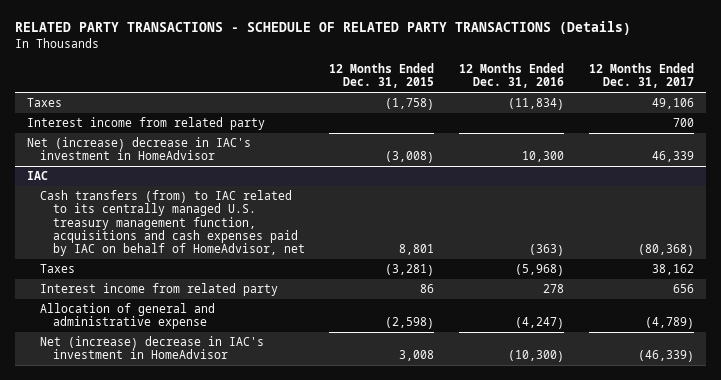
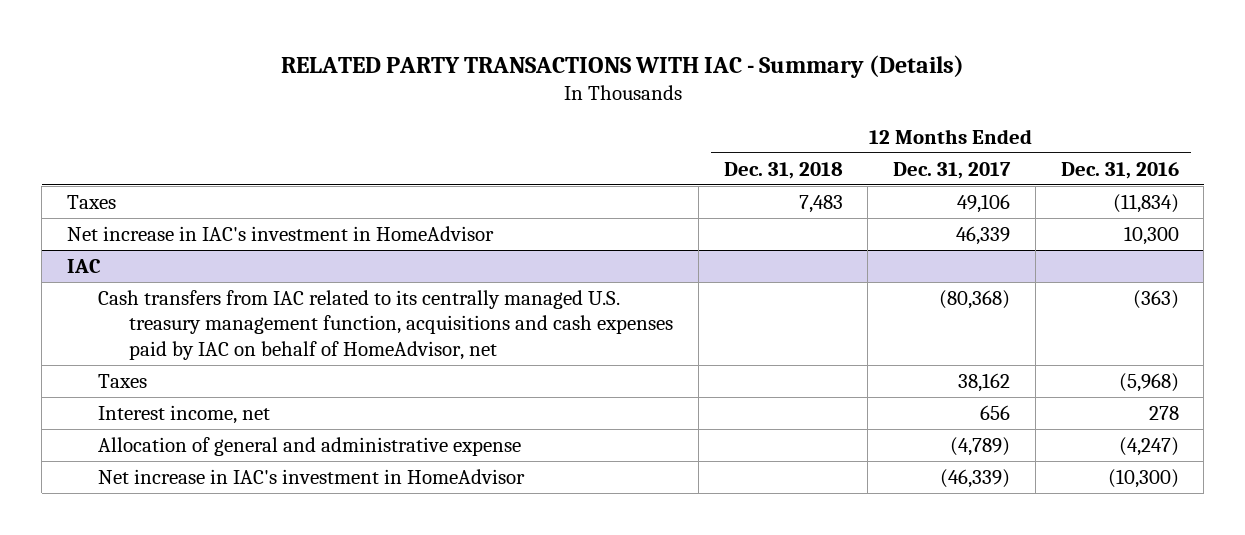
[14,21,631,36] RELATED PARTY TRANSACTIONS - SCHEDULE OF RELATED PARTY TRANSACTIONS (Details) -> [280,55,964,79] RELATED PARTY TRANSACTIONS WITH IAC - Summary (Details)
[329,63,435,89] 12 Months Ended Dec. 31, 2015 -> none
none -> [723,161,843,179] Dec. 31, 2018
[26,117,265,131] Interest income from related party -> none
[26,137,251,161] Net (increase) decrease in IAC's investment in HomeAdvisor -> [66,225,494,241] Net increase in IAC's investment in HomeAdvisor
[39,190,305,257] Cash transfers (from) to IAC related to its centrally managed U.S. treasury management function, acquisitions and cash expenses paid by IAC on behalf of HomeAdvisor, net -> [97,289,674,360] Cash transfers from IAC related to its centrally managed U.S. treasury management function, acquisitions and cash expenses paid by IAC on behalf of HomeAdvisor, net
[39,283,278,297] Interest income from related party -> [97,404,270,424] Interest income, net
[39,336,264,360] Net (increase) decrease in IAC's investment in HomeAdvisor -> [97,468,525,484] Net increase in IAC's investment in HomeAdvisor

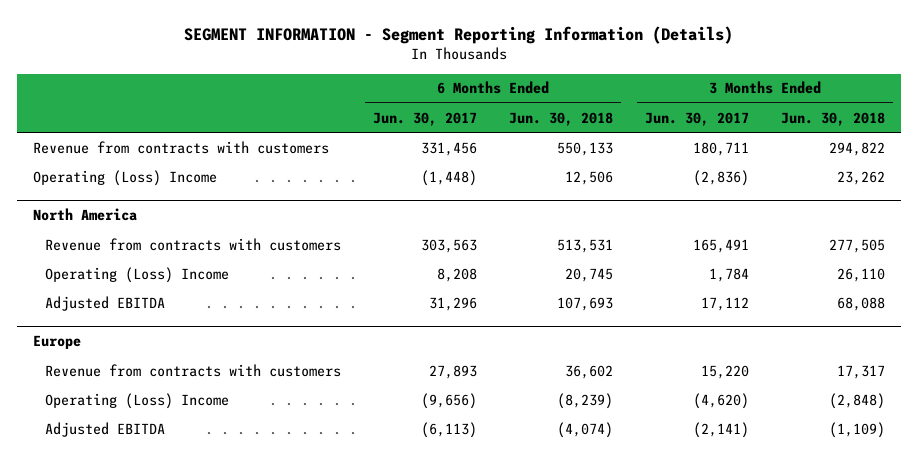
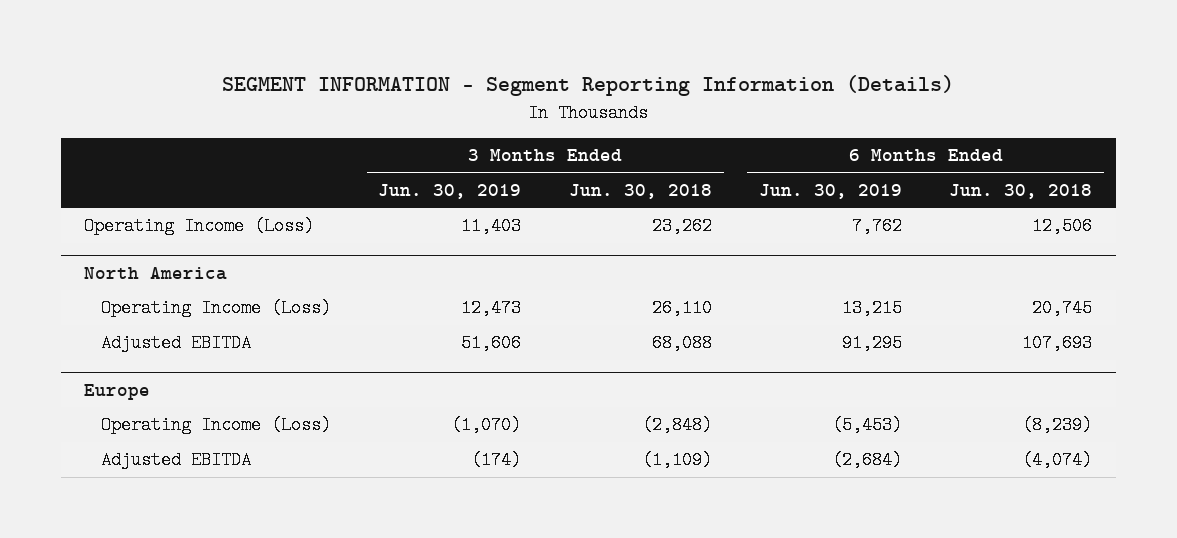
[372,111,477,126] Jun. 30, 2017 -> none
[645,111,750,126] Jun. 30, 2017 -> none
none -> [378,183,522,199] Jun. 30, 2019
none -> [758,183,902,199] Jun. 30, 2019
[33,140,330,154] Revenue from contracts with customers -> none
[33,169,218,186] Operating (Loss) Income -> [84,217,315,236] Operating Income (Loss)
[44,237,341,251] Revenue from contracts with customers -> none
[44,266,229,283] Operating (Loss) Income -> [101,299,332,318] Operating Income (Loss)
[44,363,341,377] Revenue from contracts with customers -> none
[44,392,229,409] Operating (Loss) Income -> [101,416,332,435] Operating Income (Loss)

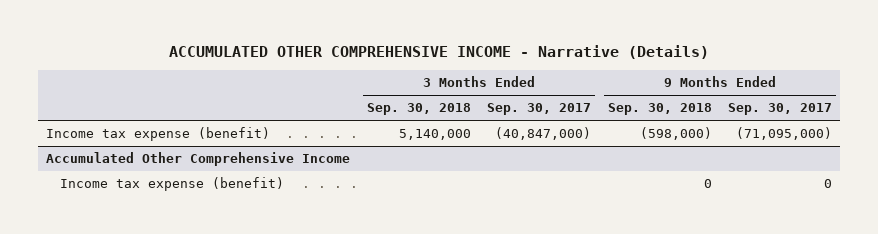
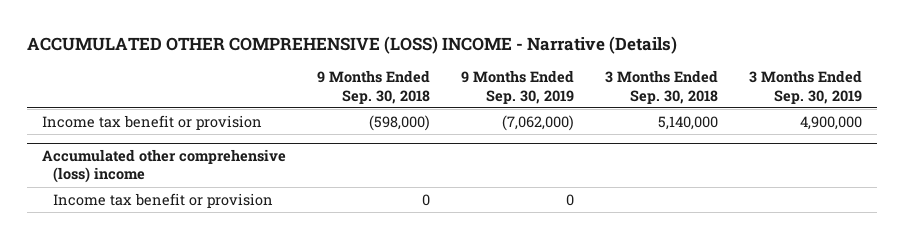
[169,45,710,60] ACCUMULATED OTHER COMPREHENSIVE INCOME - Narrative (Details) -> [26,35,677,54] ACCUMULATED OTHER COMPREHENSIVE (LOSS) INCOME - Narrative (Details)
[487,103,592,116] Sep. 30, 2017 -> none
[728,103,833,116] Sep. 30, 2017 -> none
none -> [460,70,574,104] 9 Months Ended Sep. 30, 2019
none -> [748,70,862,104] 3 Months Ended Sep. 30, 2019
[46,127,271,142] Income tax expense (benefit) -> [42,114,263,130] Income tax benefit or provision
[46,152,351,167] Accumulated Other Comprehensive Income -> [42,149,287,184] Accumulated other comprehensive (loss) income
[60,177,285,192] Income tax expense (benefit) -> [52,192,273,208] Income tax benefit or provision

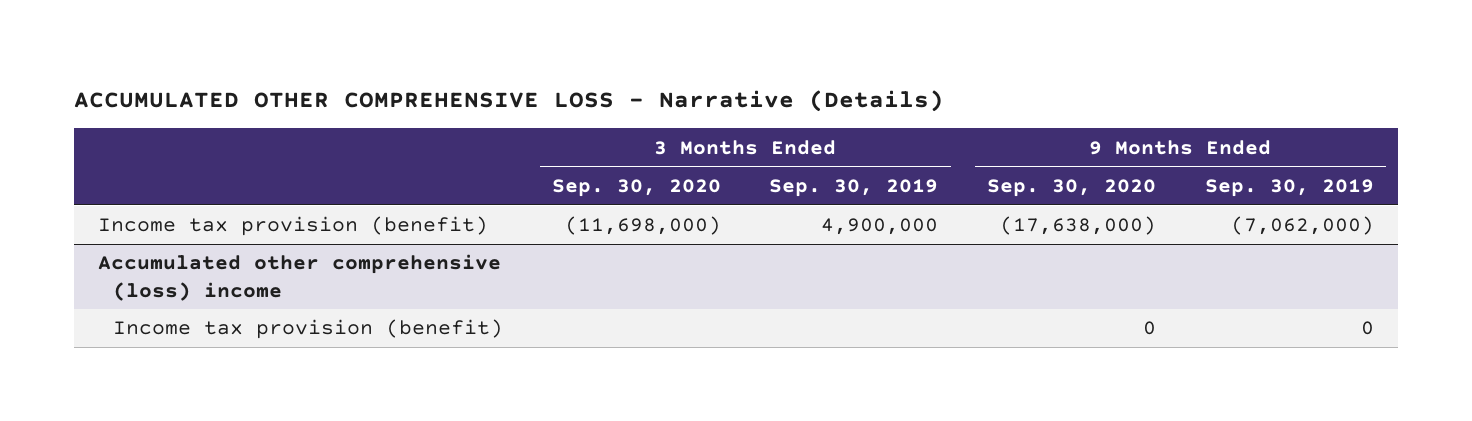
[26,35,677,54] ACCUMULATED OTHER COMPREHENSIVE (LOSS) INCOME - Narrative (Details) -> [73,89,944,112] ACCUMULATED OTHER COMPREHENSIVE LOSS - Narrative (Details)
[317,70,431,104] 9 Months Ended Sep. 30, 2018 -> none
[604,70,718,104] 3 Months Ended Sep. 30, 2018 -> none
none -> [551,178,721,197] Sep. 30, 2020
none -> [987,178,1157,197] Sep. 30, 2020
[42,114,263,130] Income tax benefit or provision -> [98,216,489,237] Income tax provision (benefit)
[52,192,273,208] Income tax benefit or provision -> [113,319,504,340] Income tax provision (benefit)

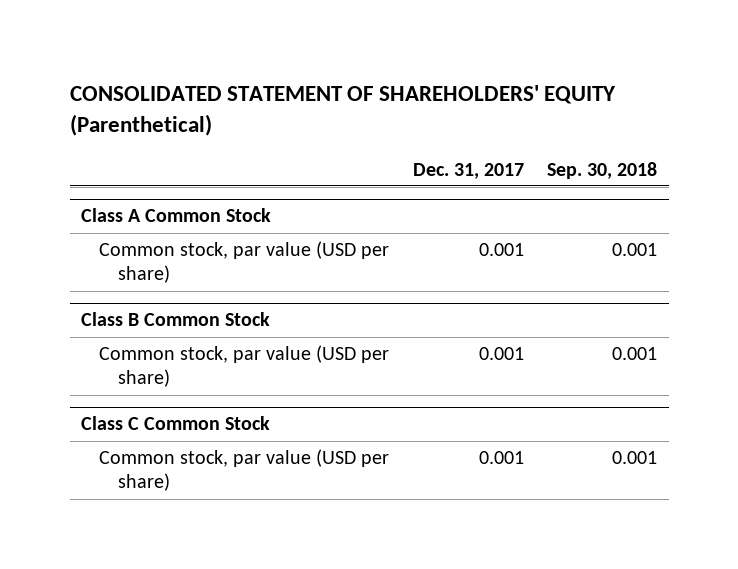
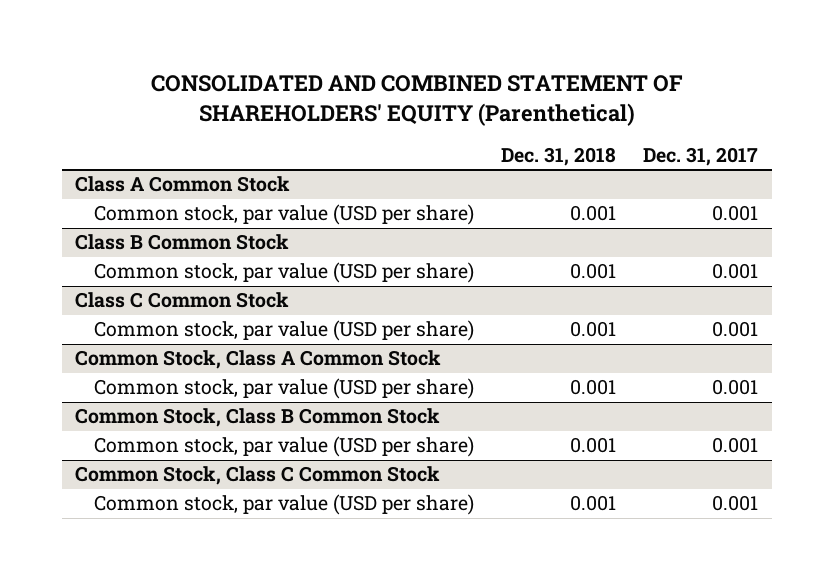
[69,84,616,137] CONSOLIDATED STATEMENT OF SHAREHOLDERS' EQUITY (Parenthetical) -> [150,75,683,127] CONSOLIDATED AND COMBINED STATEMENT OF SHAREHOLDERS' EQUITY (Parenthetical)
[547,161,658,179] Sep. 30, 2018 -> none
none -> [500,146,616,166] Dec. 31, 2018
none -> [75,350,442,370] Common Stock, Class A Common Stock
none -> [93,378,474,400] Common stock, par value (USD per share)
none -> [75,408,441,428] Common Stock, Class B Common Stock
none -> [93,436,474,458] Common stock, par value (USD per share)
none -> [75,466,441,486] Common Stock, Class C Common Stock
none -> [93,494,474,516] Common stock, par value (USD per share)

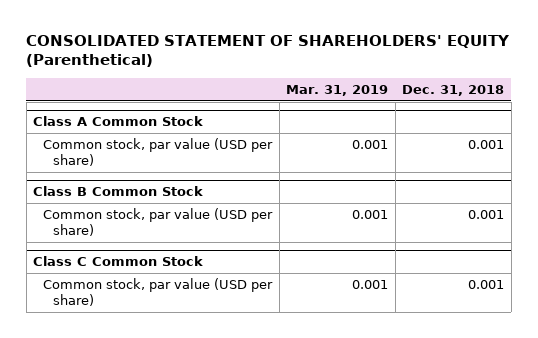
[150,75,683,127] CONSOLIDATED AND COMBINED STATEMENT OF SHAREHOLDERS' EQUITY (Parenthetical) -> [26,34,511,68] CONSOLIDATED STATEMENT OF SHAREHOLDERS' EQUITY (Parenthetical)
[643,146,759,166] Dec. 31, 2017 -> none
none -> [286,85,389,97] Mar. 31, 2019
[75,350,442,370] Common Stock, Class A Common Stock -> none
[93,378,474,400] Common stock, par value (USD per share) -> none
[75,408,441,428] Common Stock, Class B Common Stock -> none
[93,436,474,458] Common stock, par value (USD per share) -> none
[75,466,441,486] Common Stock, Class C Common Stock -> none
[93,494,474,516] Common stock, par value (USD per share) -> none

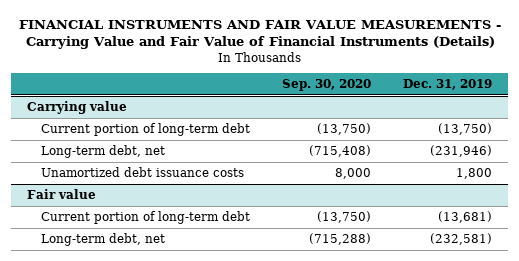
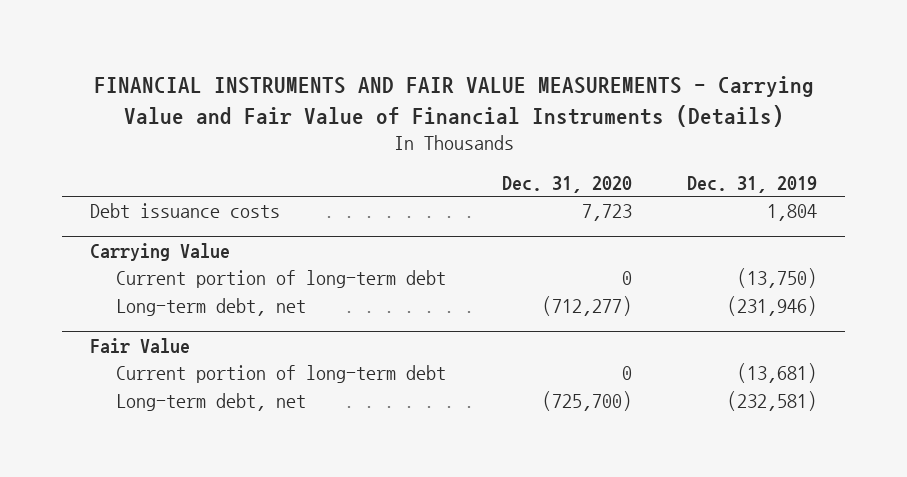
[281,78,371,91] Sep. 30, 2020 -> none
none -> [501,175,632,193] Dec. 31, 2020
none -> [89,203,280,219] Debt issuance costs
[27,100,128,114] Carrying value -> [89,242,230,261] Carrying Value
[40,166,244,177] Unamortized debt issuance costs -> none
[27,188,97,199] Fair value -> [89,337,190,353] Fair Value

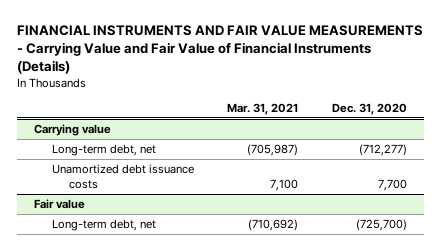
[687,175,818,193] Dec. 31, 2019 -> none
none -> [227,103,299,116] Mar. 31, 2021
[89,203,280,219] Debt issuance costs -> none
[116,270,447,289] Current portion of long-term debt -> none
[89,242,230,261] Carrying Value -> [34,124,112,137] Carrying value
[116,365,447,384] Current portion of long-term debt -> none
none -> [51,164,194,189] Unamortized debt issuance costs
[89,337,190,353] Fair Value -> [34,199,86,210] Fair value

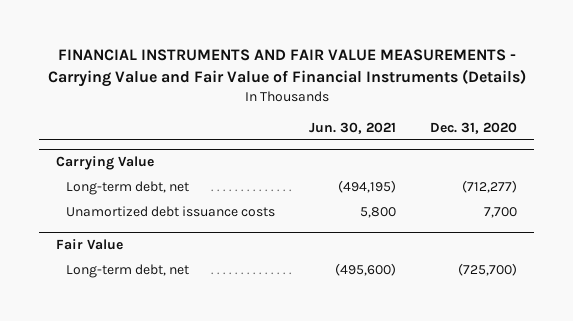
[227,103,299,116] Mar. 31, 2021 -> none
none -> [309,121,397,134] Jun. 30, 2021
[34,124,112,137] Carrying value -> [55,156,154,171] Carrying Value
[34,199,86,210] Fair value -> [55,239,123,251] Fair Value

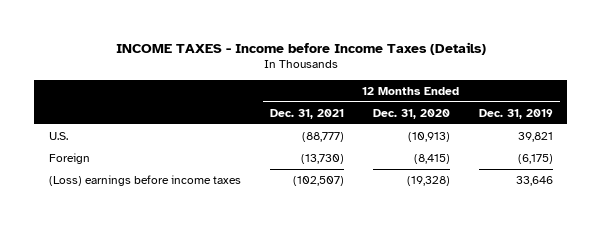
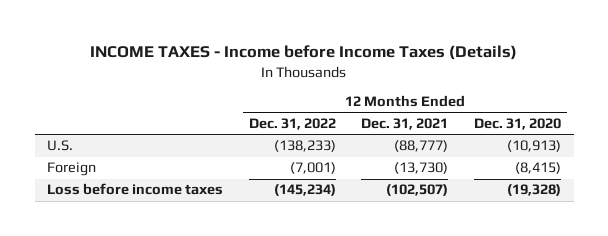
[478,108,553,119] Dec. 31, 2019 -> none
none -> [248,118,336,131] Dec. 31, 2022
[48,174,241,186] (Loss) earnings before income taxes -> [47,183,224,196] Loss before income taxes

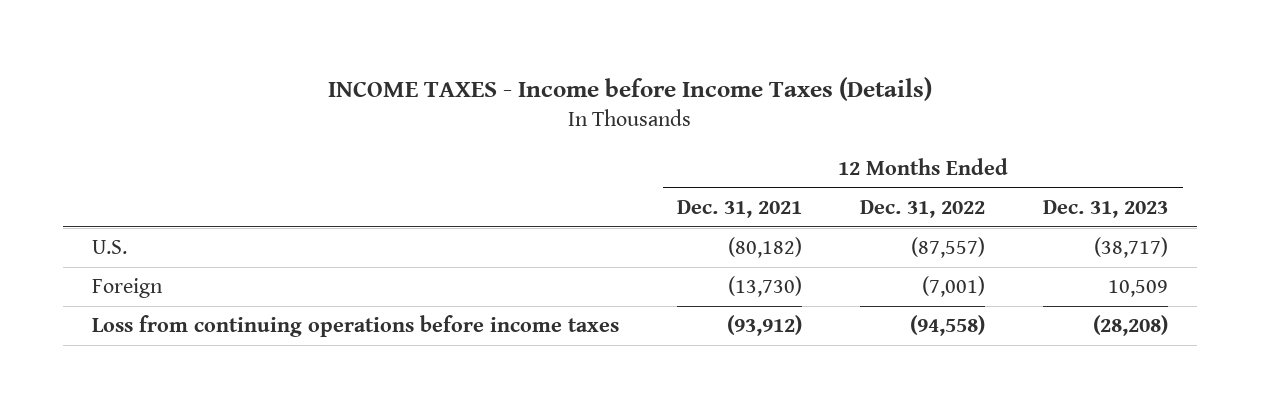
[474,118,562,131] Dec. 31, 2020 -> none
none -> [1043,199,1169,218] Dec. 31, 2023
[273,140,336,153] (138,233) -> [911,237,986,259] (87,557)
[394,140,449,153] (88,777) -> [728,237,803,259] (80,182)
[47,183,224,196] Loss before income taxes -> [92,315,620,338] Loss from continuing operations before income taxes
[273,184,336,197] (145,234) -> [910,315,986,337] (94,558)
[386,184,449,197] (102,507) -> [727,315,803,337] (93,912)

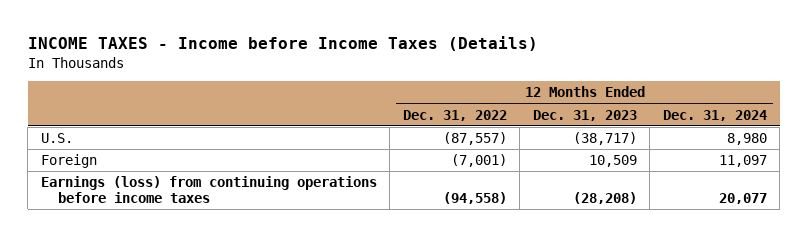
[677,199,803,218] Dec. 31, 2021 -> none
none -> [662,109,767,121] Dec. 31, 2024
[92,315,620,338] Loss from continuing operations before income taxes -> [40,176,377,204] Earnings (loss) from continuing operations before income taxes

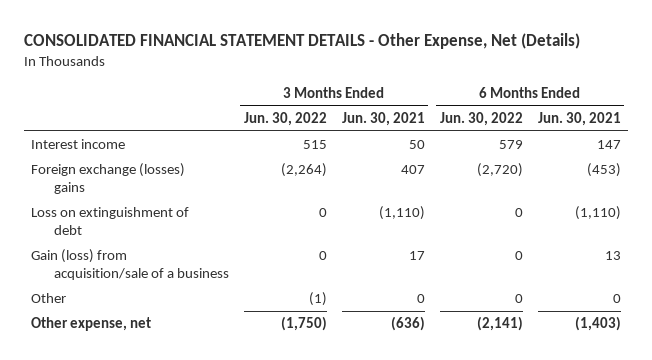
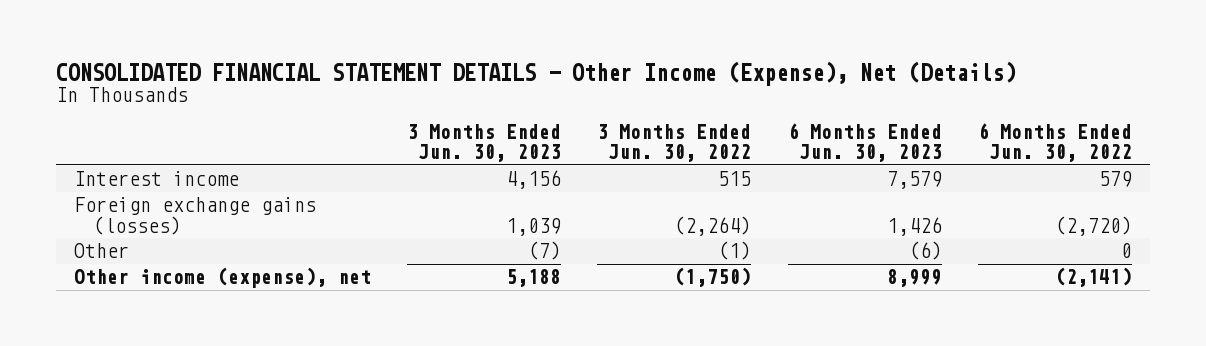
[23,33,580,50] CONSOLIDATED FINANCIAL STATEMENT DETAILS - Other Expense, Net (Details) -> [55,60,1016,86] CONSOLIDATED FINANCIAL STATEMENT DETAILS - Other Income (Expense), Net (Details)
[341,111,425,126] Jun. 30, 2021 -> none
[537,111,621,126] Jun. 30, 2021 -> none
none -> [407,123,562,163] 3 Months Ended Jun. 30, 2023
none -> [787,122,942,163] 6 Months Ended Jun. 30, 2023
[31,207,190,235] Loss on extinguishment of debt -> none
[31,249,229,280] Gain (loss) from acquisition/sale of a business -> none
[31,163,186,194] Foreign exchange (losses) gains -> [73,197,316,235] Foreign exchange gains (losses)
[31,317,152,332] Other expense, net -> [73,267,371,289] Other income (expense), net

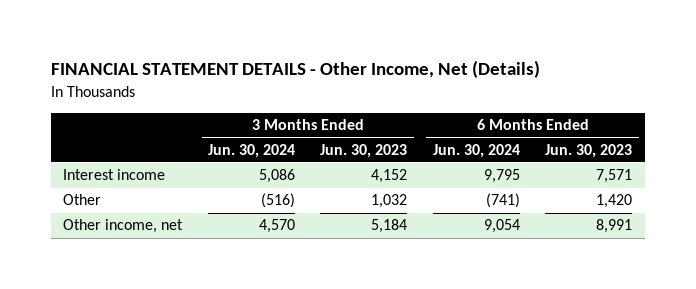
[55,60,1016,86] CONSOLIDATED FINANCIAL STATEMENT DETAILS - Other Income (Expense), Net (Details) -> [50,60,540,79] FINANCIAL STATEMENT DETAILS - Other Income, Net (Details)
[597,123,752,163] 3 Months Ended Jun. 30, 2022 -> none
[977,122,1132,163] 6 Months Ended Jun. 30, 2022 -> none
none -> [207,143,295,158] Jun. 30, 2024
none -> [432,143,520,158] Jun. 30, 2024
[73,197,316,235] Foreign exchange gains (losses) -> none
[506,170,562,190] 4,156 -> [371,169,408,184] 4,152
[886,171,942,190] 7,579 -> [596,169,633,184] 7,571
[528,241,562,261] (7) -> [371,194,408,209] 1,032
[908,241,942,261] (6) -> [596,194,633,209] 1,420
[73,267,371,289] Other income (expense), net -> [63,219,184,234] Other income, net
[506,269,562,288] 5,188 -> [371,219,408,234] 5,184
[886,269,942,288] 8,999 -> [596,219,633,234] 8,991

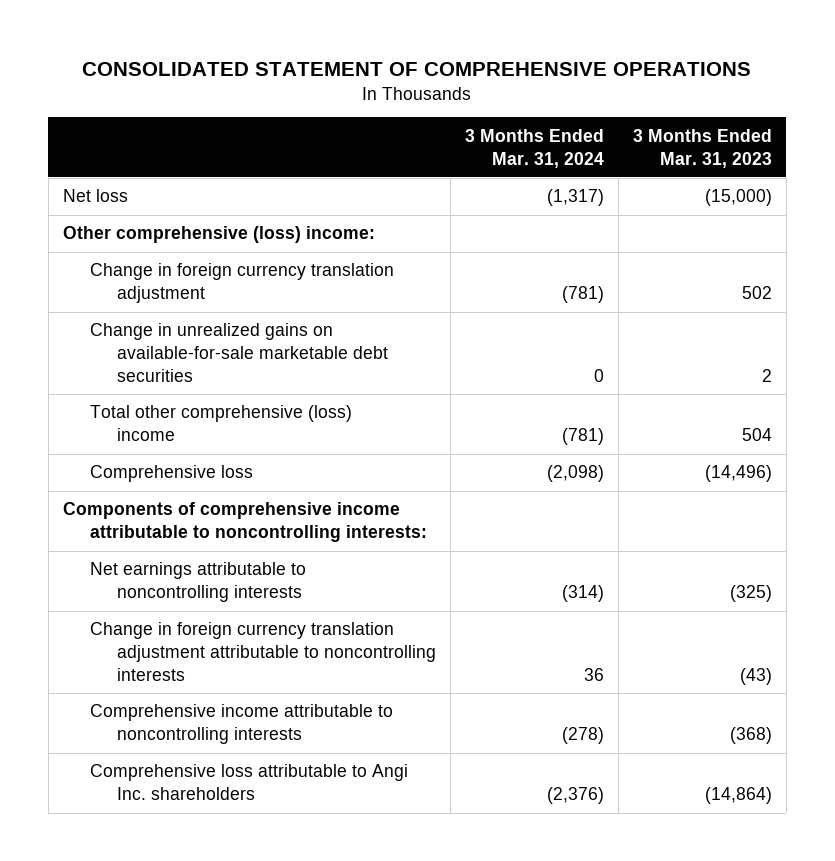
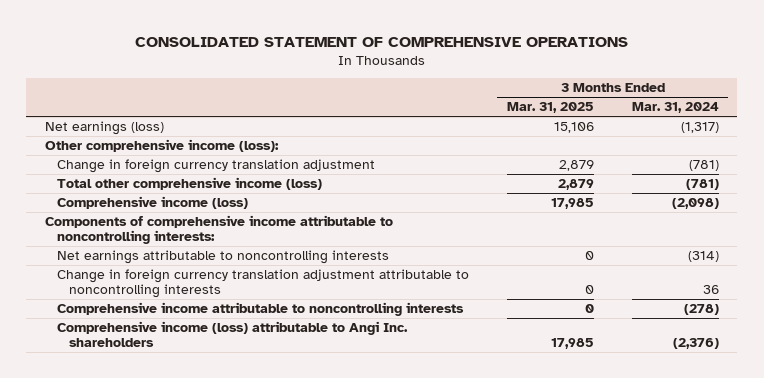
[632,128,772,168] 3 Months Ended Mar. 31, 2023 -> none
none -> [506,102,594,114] Mar. 31, 2025
[62,189,128,203] Net loss -> [45,121,165,136] Net earnings (loss)
[62,226,375,244] Other comprehensive (loss) income: -> [45,139,280,153] Other comprehensive income (loss):
[89,323,388,383] Change in unrealized gains on available-for-sale marketable debt securities -> none
[89,405,352,442] Total other comprehensive (loss) income -> [56,177,322,191] Total other comprehensive income (loss)
[89,465,253,483] Comprehensive loss -> [56,196,248,210] Comprehensive income (loss)
[89,764,408,801] Comprehensive loss attributable to Angi Inc. shareholders -> [56,321,408,348] Comprehensive income (loss) attributable to Angi Inc. shareholders

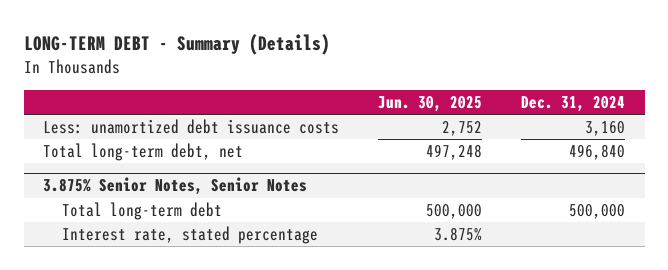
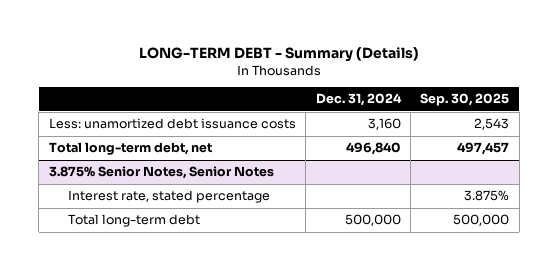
[378,95,483,112] Jun. 30, 2025 -> none
none -> [420,93,510,107] Sep. 30, 2025
[61,202,222,221] Total long-term debt -> [68,214,201,228] Total long-term debt

